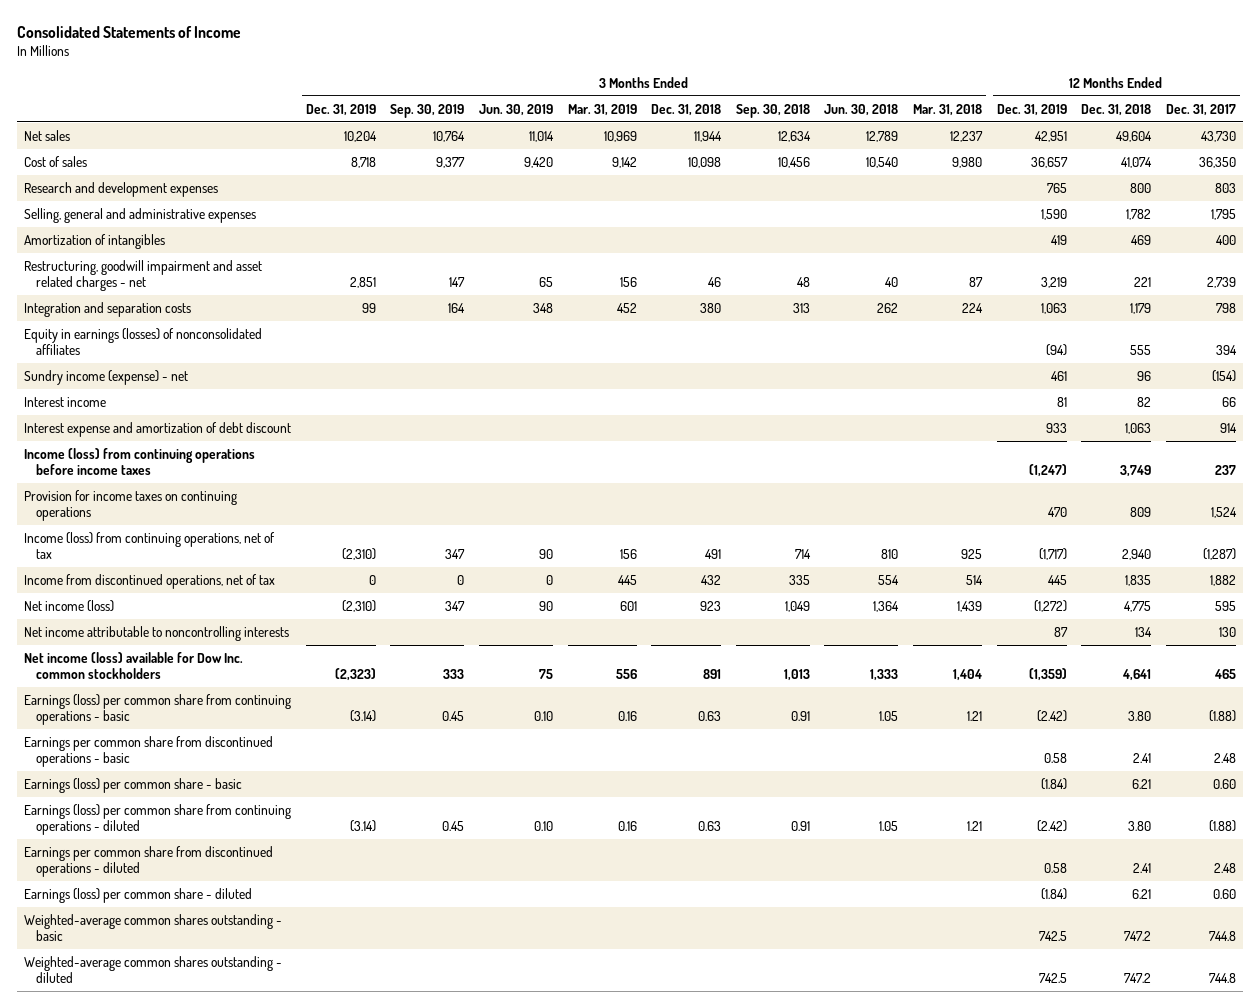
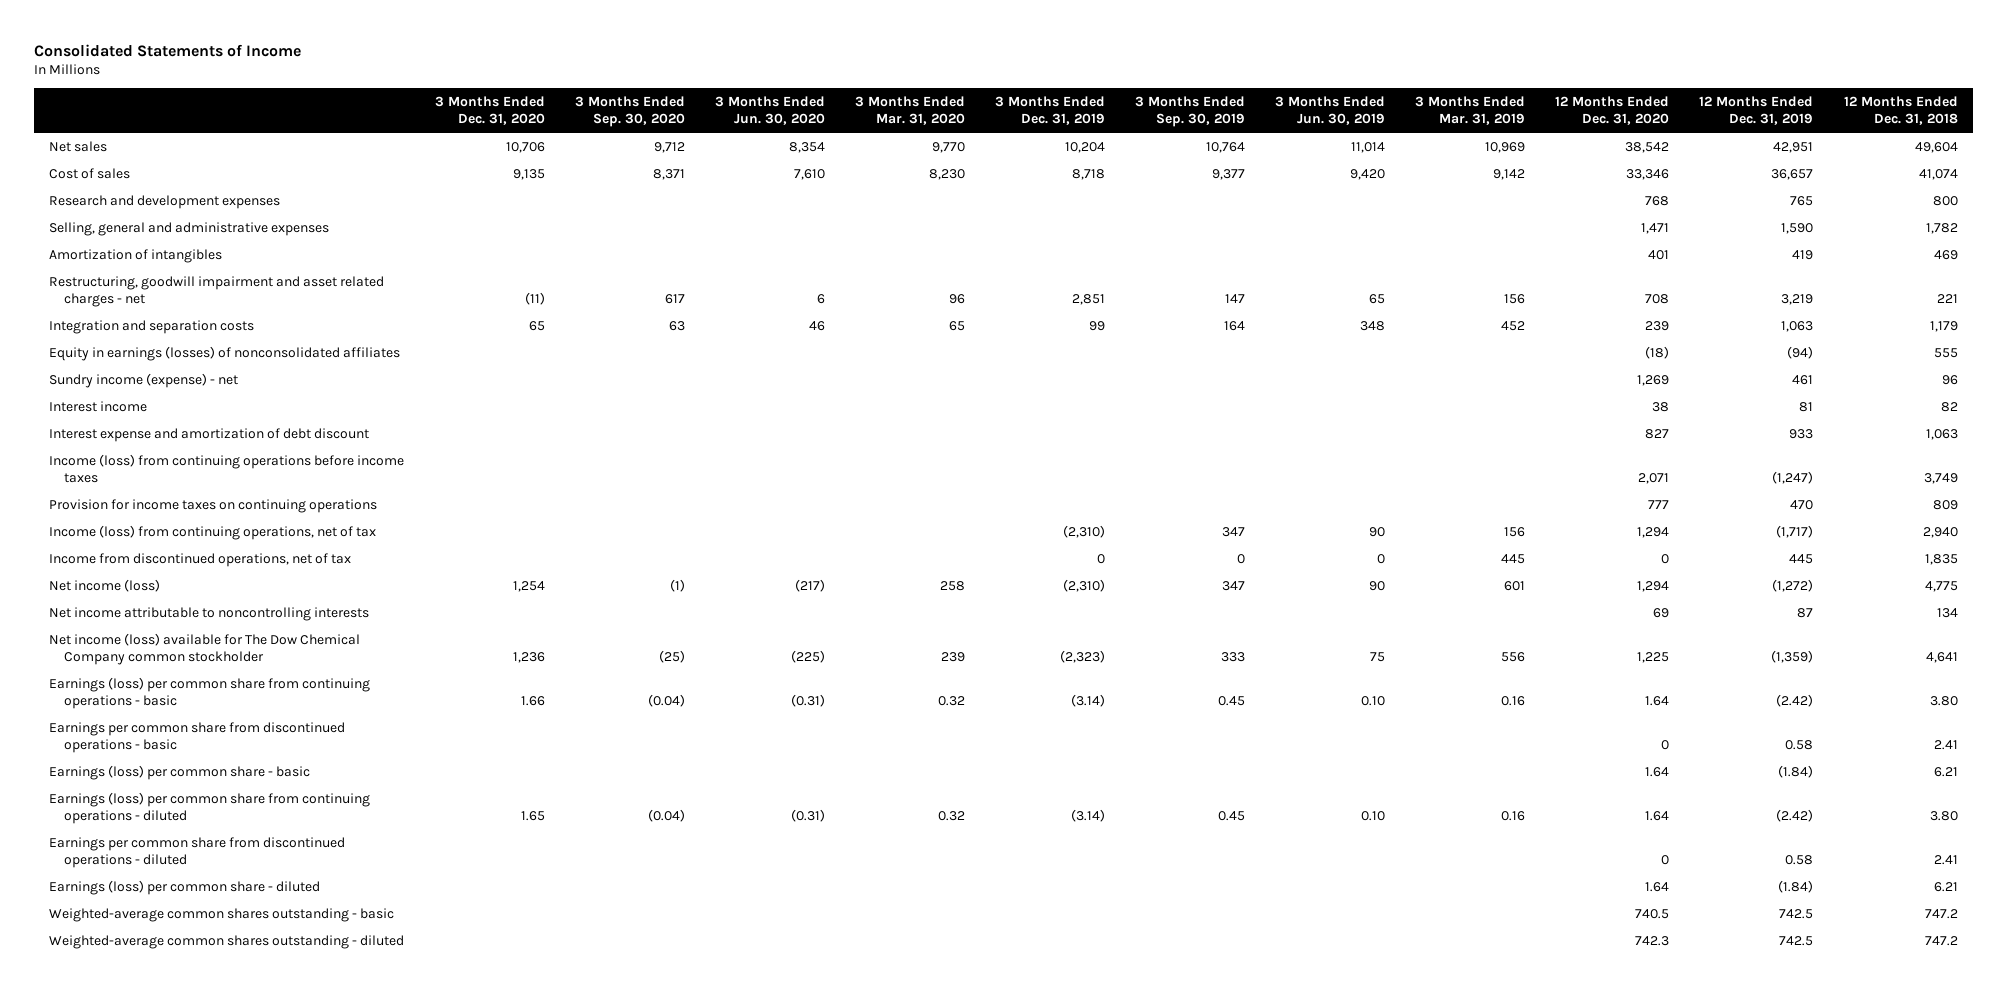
[651,103,722,116] Dec. 31, 2018 -> none
[735,103,810,118] Sep. 30, 2018 -> none
[824,103,899,116] Jun. 30, 2018 -> none
[913,103,983,116] Mar. 31, 2018 -> none
[1165,103,1236,116] Dec. 31, 2017 -> none
none -> [434,95,545,126] 3 Months Ended Dec. 31, 2020
none -> [574,95,685,128] 3 Months Ended Sep. 30, 2020
none -> [714,95,825,126] 3 Months Ended Jun. 30, 2020
none -> [854,95,965,126] 3 Months Ended Mar. 31, 2020
none -> [1555,95,1670,126] 12 Months Ended Dec. 31, 2020
[24,651,244,680] Net income (loss) available for Dow Inc. common stockholders -> [49,632,361,666] Net income (loss) available for The Dow Chemical Company common stockholder

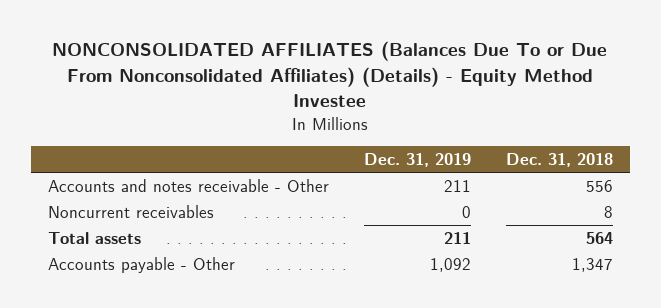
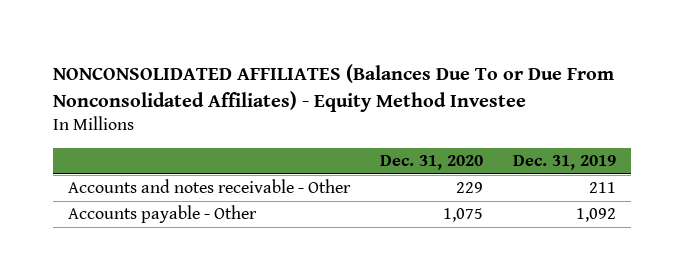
[52,41,608,108] NONCONSOLIDATED AFFILIATES (Balances Due To or Due From Nonconsolidated Affiliates) (Details) - Equity Method Investee -> [53,64,615,112] NONCONSOLIDATED AFFILIATES (Balances Due To or Due From Nonconsolidated Affiliates) - Equity Method Investee
[505,152,613,167] Dec. 31, 2018 -> none
none -> [380,154,484,170] Dec. 31, 2020
[48,204,215,218] Noncurrent receivables -> none
[48,231,142,244] Total assets -> none

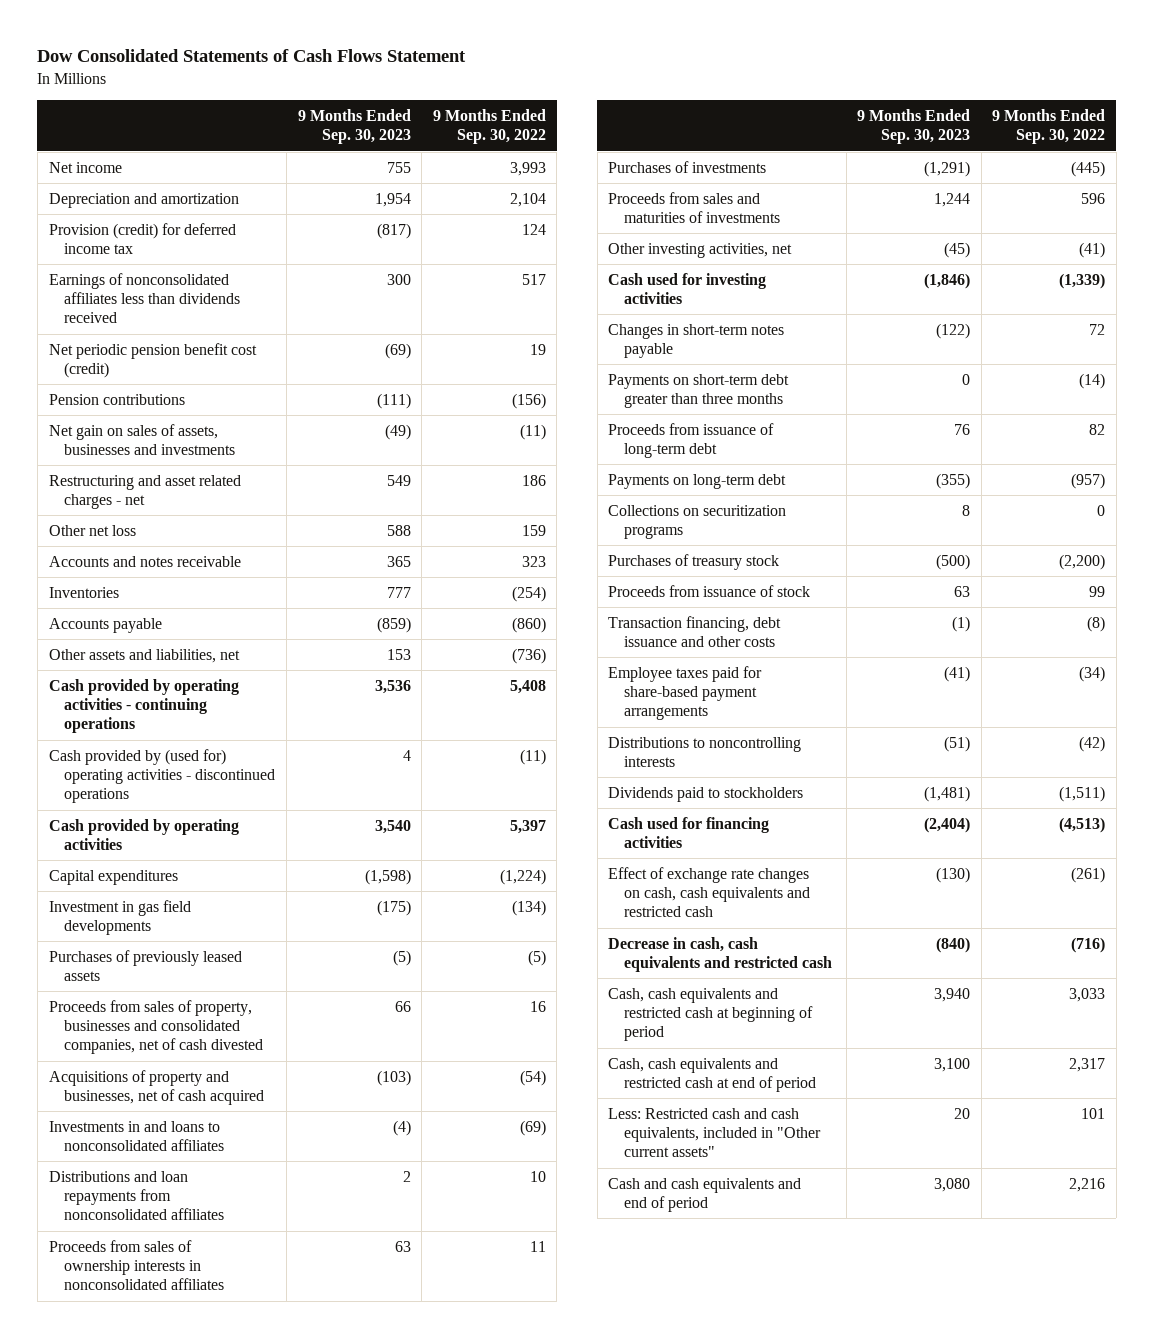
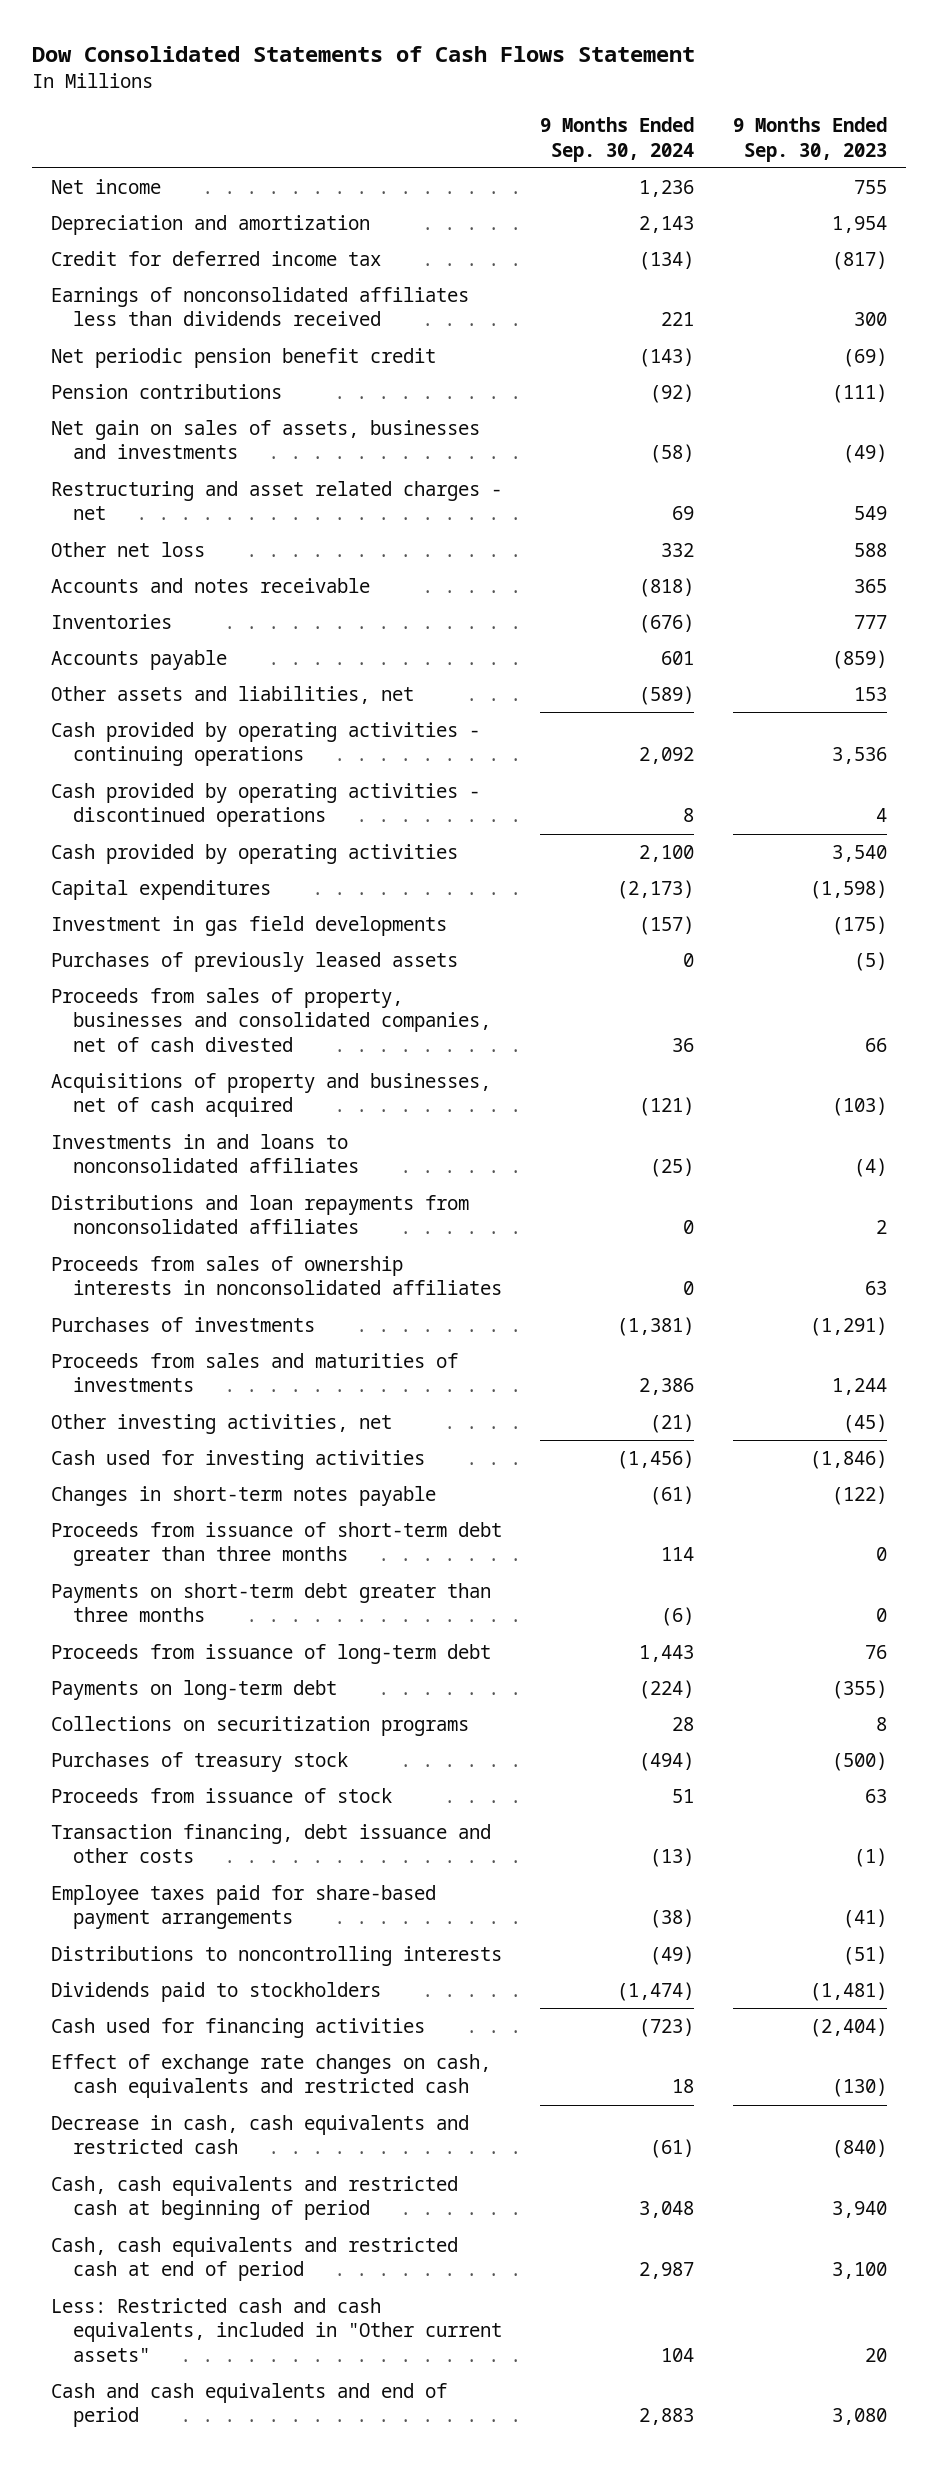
[432,109,546,145] 9 Months Ended Sep. 30, 2022 -> none
none -> [540,117,695,162] 9 Months Ended Sep. 30, 2024
[48,222,236,254] Provision (credit) for deferred income tax -> [51,251,382,267] Credit for deferred income tax
[48,342,257,378] Net periodic pension benefit cost (credit) -> [51,348,437,369] Net periodic pension benefit credit
[48,748,276,804] Cash provided by (used for) operating activities - discontinued operations -> [51,783,481,828] Cash provided by operating activities - discontinued operations
none -> [51,1522,503,1567] Proceeds from issuance of short-term debt greater than three months

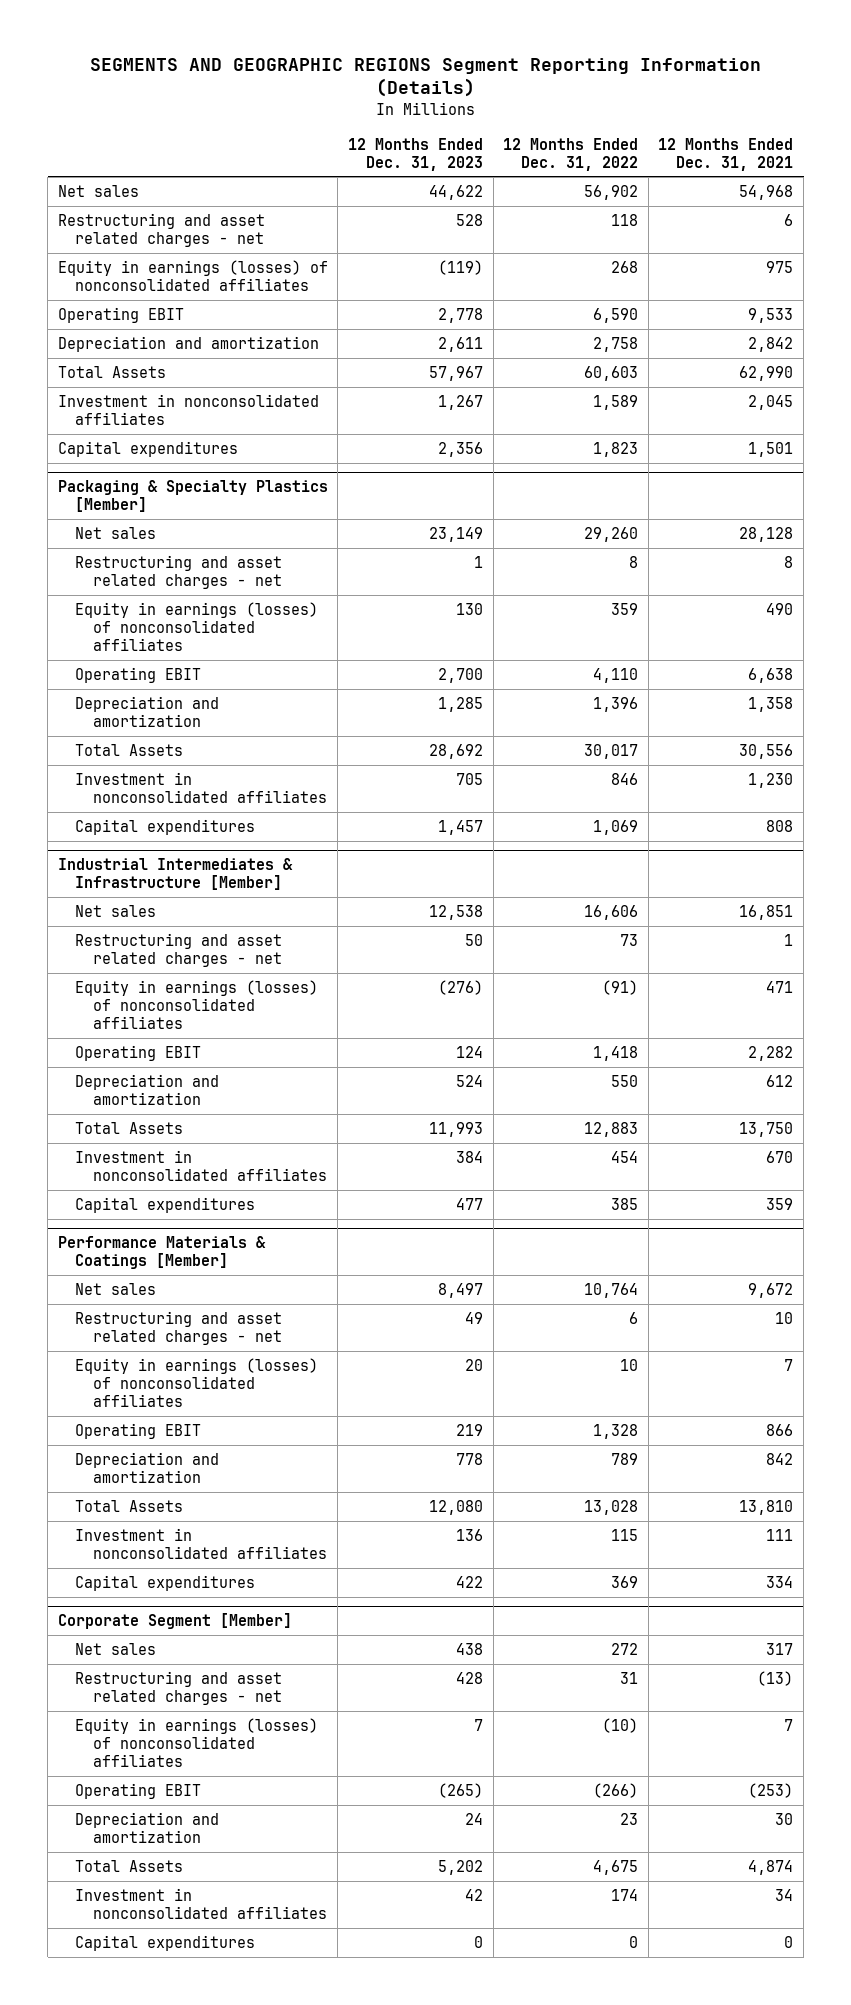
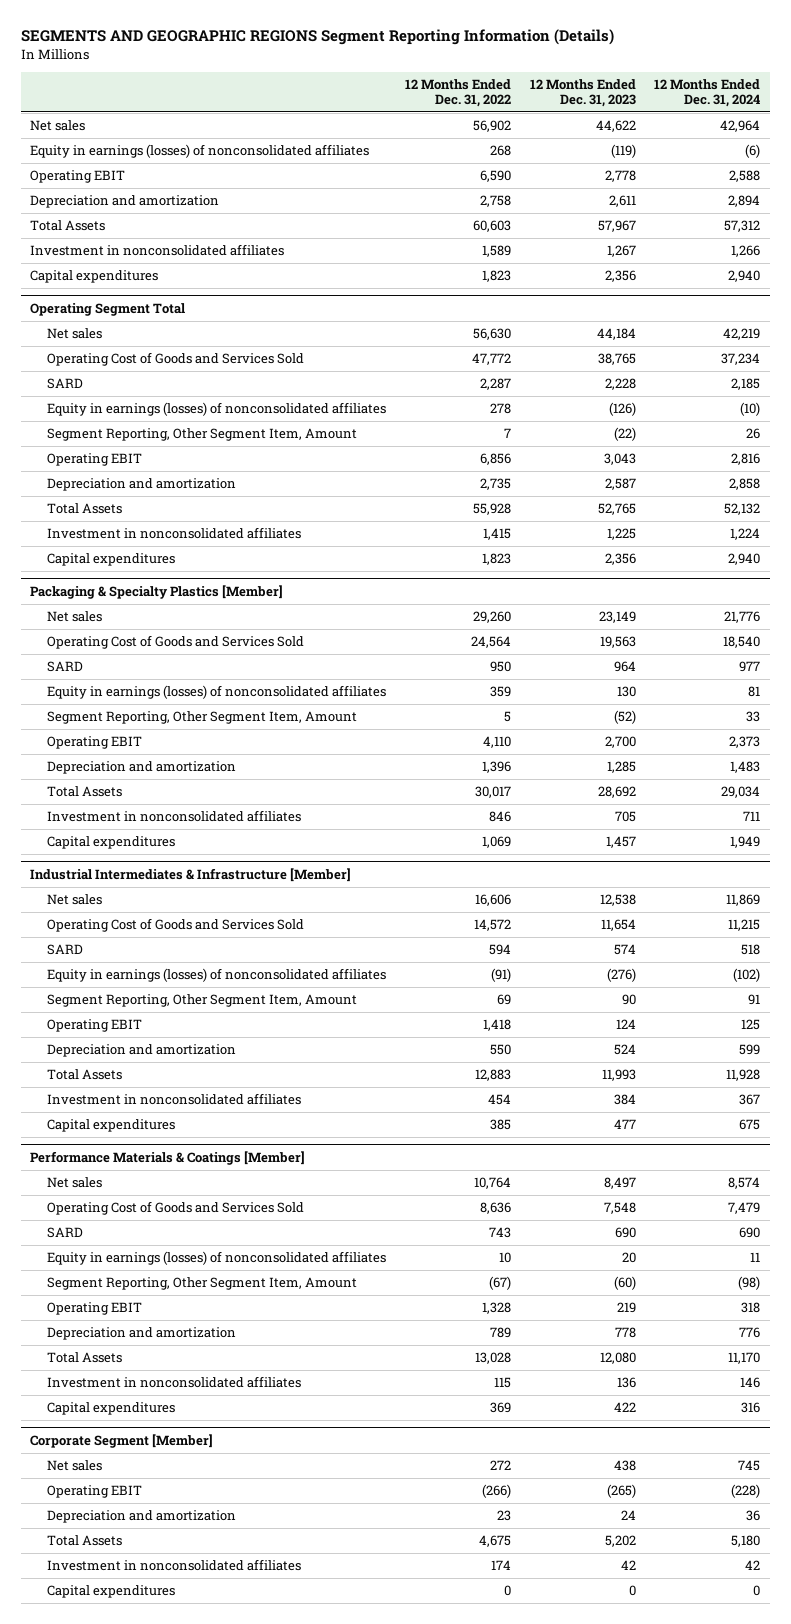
[658,137,794,171] 12 Months Ended Dec. 31, 2021 -> none
none -> [654,78,761,107] 12 Months Ended Dec. 31, 2024
[57,212,265,247] Restructuring and asset related charges - net -> none
none -> [30,302,186,316] Operating Segment Total
none -> [46,328,102,340] Net sales
none -> [46,352,304,367] Operating Cost of Goods and Services Sold
none -> [46,378,83,390] SARD
none -> [46,402,386,417] Equity in earnings (losses) of nonconsolidated affiliates
none -> [46,428,357,442] Segment Reporting, Other Segment Item, Amount
none -> [46,453,142,467] Operating EBIT
none -> [46,478,236,492] Depreciation and amortization
none -> [46,503,122,515] Total Assets
none -> [46,527,301,540] Investment in nonconsolidated affiliates
none -> [46,553,175,567] Capital expenditures
[75,554,283,589] Restructuring and asset related charges - net -> none
none -> [46,635,304,650] Operating Cost of Goods and Services Sold
none -> [46,661,83,673] SARD
none -> [46,711,357,725] Segment Reporting, Other Segment Item, Amount
[75,932,283,967] Restructuring and asset related charges - net -> none
none -> [46,918,304,933] Operating Cost of Goods and Services Sold
none -> [46,944,83,956] SARD
none -> [46,994,357,1008] Segment Reporting, Other Segment Item, Amount
[75,1310,283,1345] Restructuring and asset related charges - net -> none
none -> [46,1201,304,1216] Operating Cost of Goods and Services Sold
none -> [46,1227,83,1239] SARD
none -> [46,1277,357,1291] Segment Reporting, Other Segment Item, Amount
[75,1670,283,1705] Restructuring and asset related charges - net -> none
[75,1717,319,1767] Equity in earnings (losses) of nonconsolidated affiliates -> none

